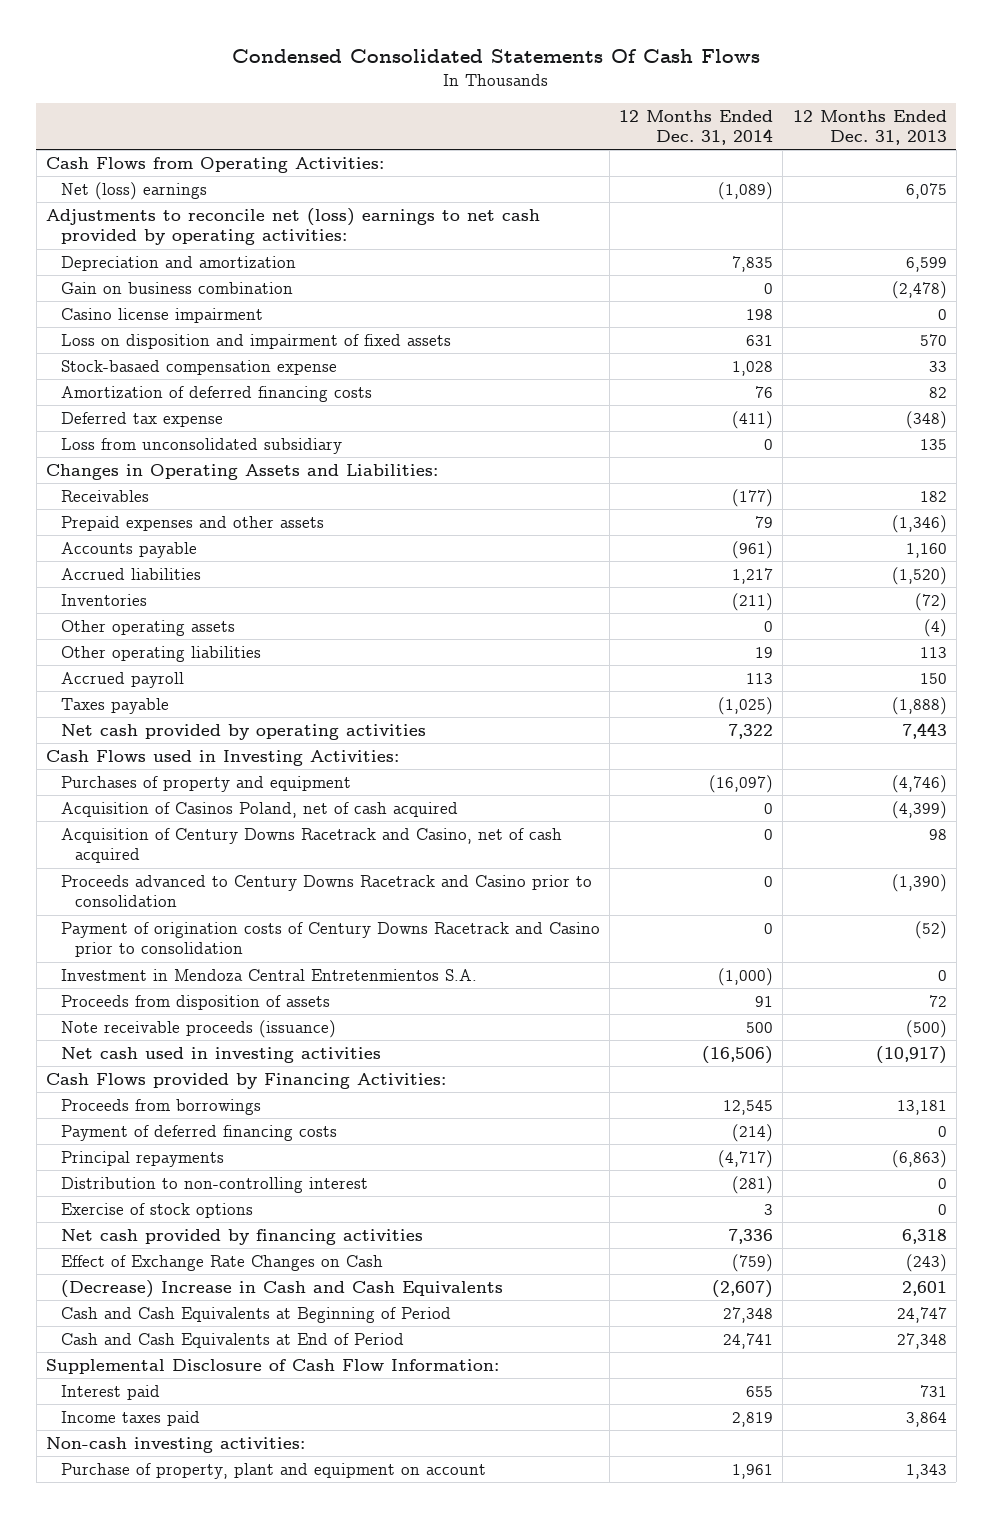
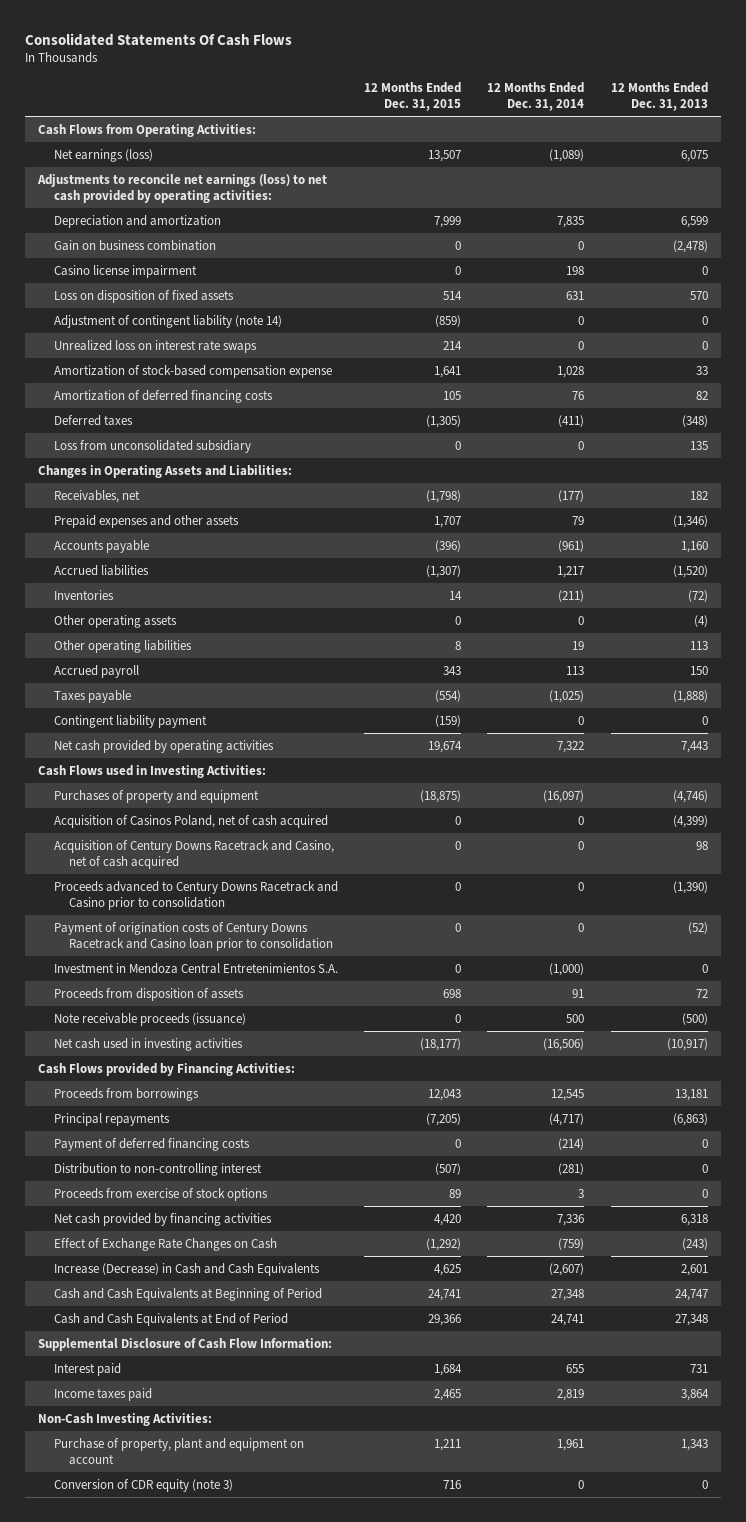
[232,48,761,63] Condensed Consolidated Statements Of Cash Flows -> [24,32,292,46] Consolidated Statements Of Cash Flows
none -> [364,81,462,111] 12 Months Ended Dec. 31, 2015
[60,182,207,201] Net (loss) earnings -> [53,148,153,162] Net earnings (loss)
[45,208,540,246] Adjustments to reconcile net (loss) earnings to net cash provided by operating activities: -> [36,173,327,203] Adjustments to reconcile net earnings (loss) to net cash provided by operating activities:
[60,334,451,350] Loss on disposition and impairment of fixed assets -> [53,289,234,303] Loss on disposition of fixed assets
none -> [53,314,282,328] Adjustment of contingent liability (note 14)
none -> [53,339,257,353] Unrealized loss on interest rate swaps
[60,360,337,376] Stock-basaed compensation expense -> [53,364,332,378] Amortization of stock-based compensation expense
[60,412,223,428] Deferred tax expense -> [53,414,133,426] Deferred taxes
[60,490,149,503] Receivables -> [53,489,140,503] Receivables, net
none -> [53,714,207,728] Contingent liability payment
[60,922,600,958] Payment of origination costs of Century Downs Racetrack and Casino prior to consolidation -> [53,921,334,951] Payment of origination costs of Century Downs Racetrack and Casino loan prior to consolidation
[60,969,477,982] Investment in Mendoza Central Entretenmientos S.A. -> [53,962,338,974] Investment in Mendoza Central Entretenimientos S.A.
[60,1125,337,1142] Payment of deferred financing costs -> [53,1137,250,1151] Payment of deferred financing costs
[60,1203,253,1219] Exercise of stock options -> [53,1187,268,1201] Proceeds from exercise of stock options
[60,1280,503,1299] (Decrease) Increase in Cash and Cash Equivalents -> [53,1262,320,1276] Increase (Decrease) in Cash and Cash Equivalents
[45,1437,305,1454] Non-cash investing activities: -> [37,1412,212,1426] Non-Cash Investing Activities:
none -> [53,1478,233,1492] Conversion of CDR equity (note 3)

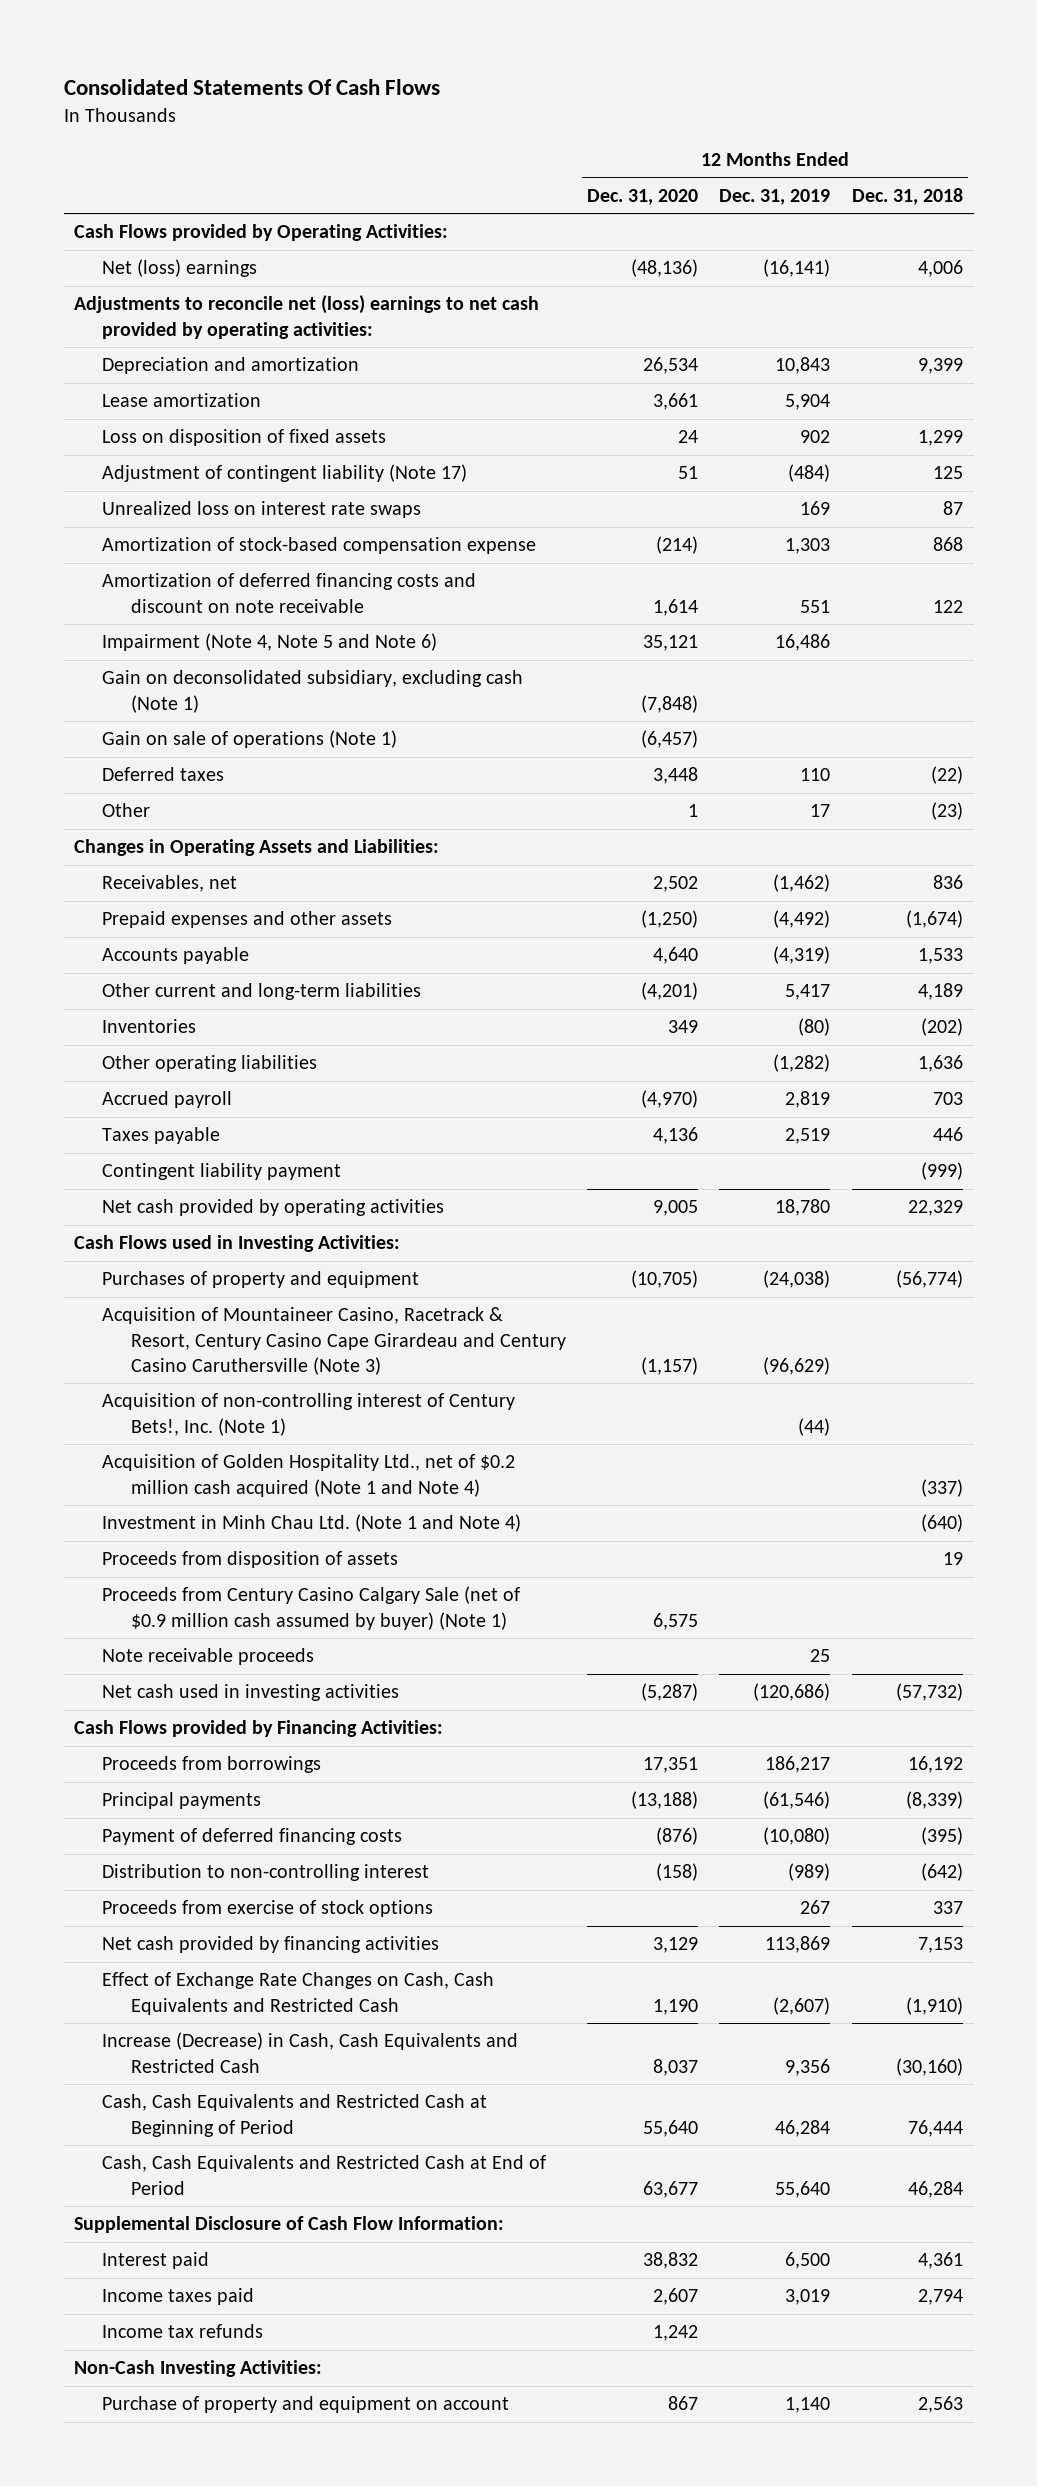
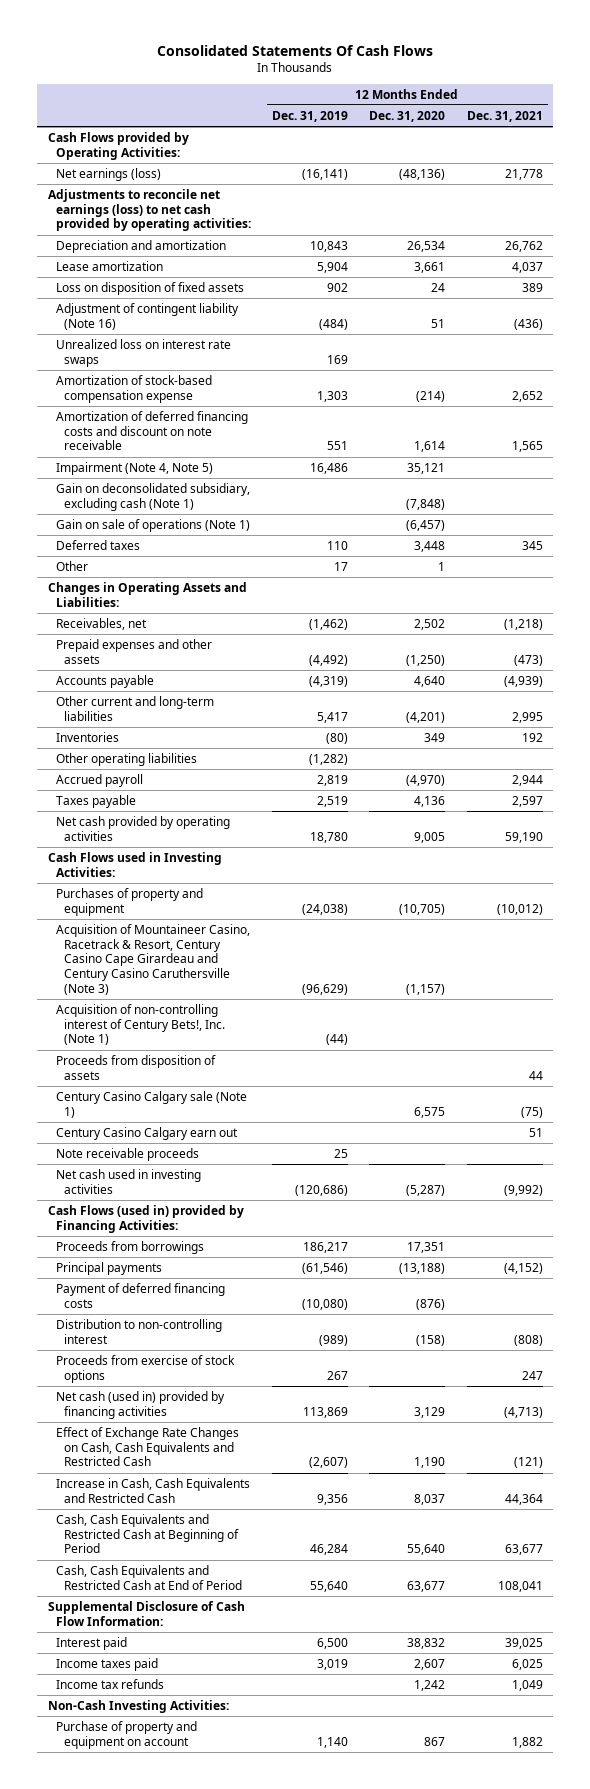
[851,187,963,205] Dec. 31, 2018 -> none
none -> [466,110,543,122] Dec. 31, 2021
[102,259,258,278] Net (loss) earnings -> [55,167,161,181] Net earnings (loss)
[74,295,540,339] Adjustments to reconcile net (loss) earnings to net cash provided by operating activities: -> [47,188,251,232] Adjustments to reconcile net earnings (loss) to net cash provided by operating activities:
[102,464,468,483] Adjustment of contingent liability (Note 17) -> [55,302,239,330] Adjustment of contingent liability (Note 16)
[102,633,438,652] Impairment (Note 4, Note 5 and Note 6) -> [55,461,213,475] Impairment (Note 4, Note 5)
[102,1163,342,1181] Contingent liability payment -> none
[102,1454,516,1497] Acquisition of Golden Hospitality Ltd., net of $0.2 million cash acquired (Note 1 and Note 4) -> none
[102,1514,522,1533] Investment in Minh Chau Ltd. (Note 1 and Note 4) -> none
[102,1586,521,1630] Proceeds from Century Casino Calgary Sale (net of $0.9 million cash assumed by buyer) (Note 1) -> [55,1090,247,1118] Century Casino Calgary sale (Note 1)
none -> [55,1126,238,1140] Century Casino Calgary earn out
[74,1720,444,1738] Cash Flows provided by Financing Activities: -> [47,1204,244,1233] Cash Flows (used in) provided by Financing Activities:
[102,1936,440,1954] Net cash provided by financing activities -> [55,1390,225,1419] Net cash (used in) provided by financing activities
[102,2032,519,2073] Increase (Decrease) in Cash, Cash Equivalents and Restricted Cash -> [55,1477,250,1503] Increase in Cash, Cash Equivalents and Restricted Cash

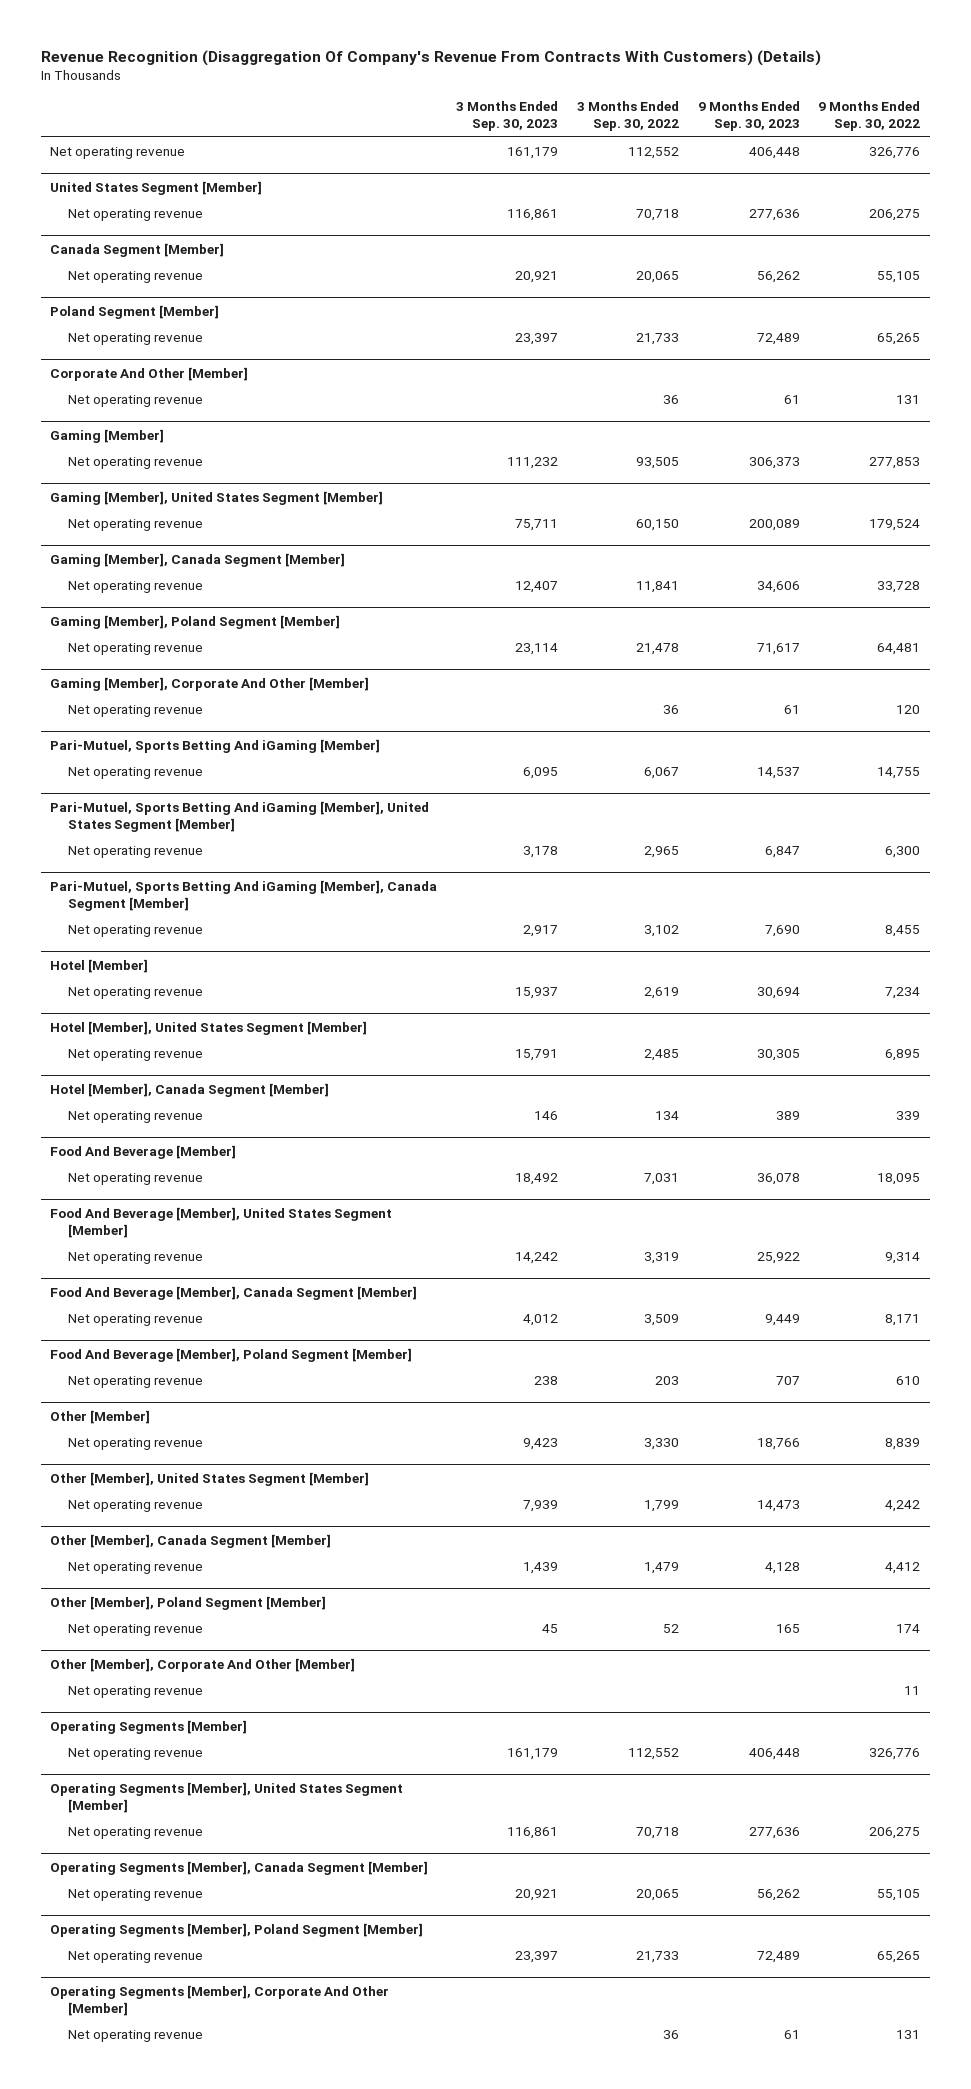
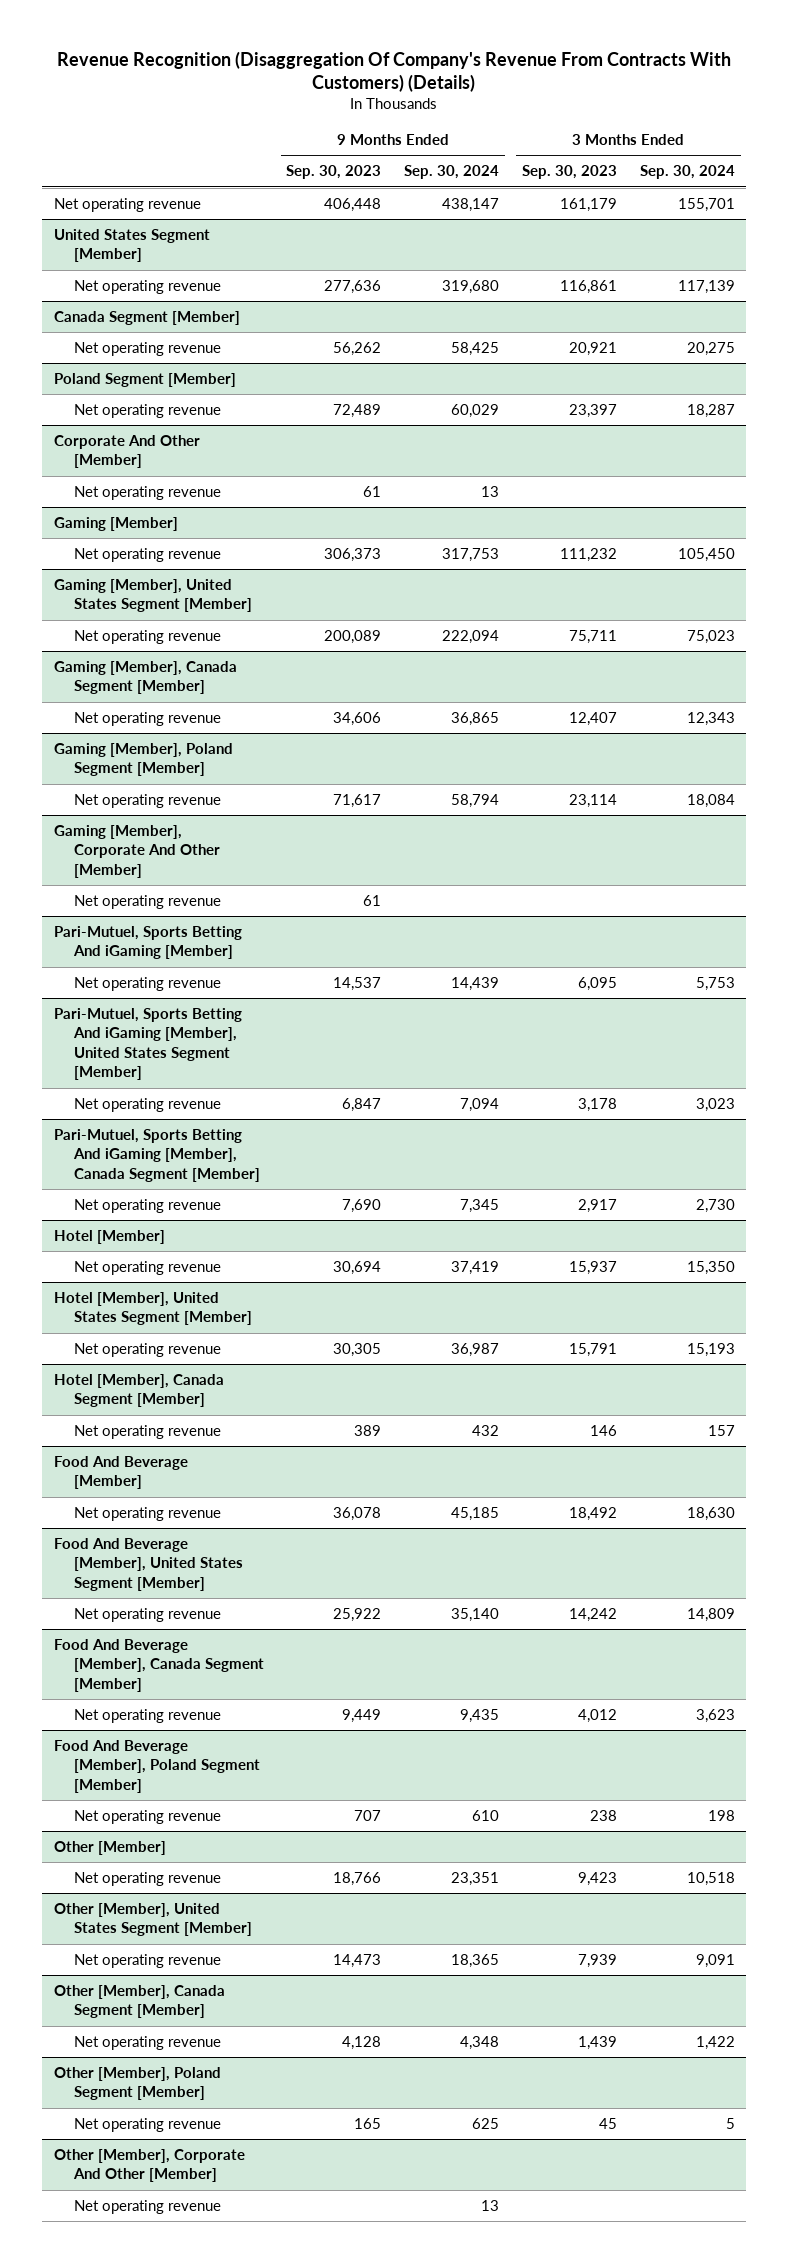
[576,100,679,132] 3 Months Ended Sep. 30, 2022 -> none
[818,100,921,132] 9 Months Ended Sep. 30, 2022 -> none
none -> [404,165,500,180] Sep. 30, 2024
none -> [639,165,735,180] Sep. 30, 2024
[50,1719,248,1734] Operating Segments [Member] -> none
[68,1748,204,1761] Net operating revenue -> none
[50,1781,404,1813] Operating Segments [Member], United States Segment [Member] -> none
[68,1827,204,1840] Net operating revenue -> none
[50,1860,429,1875] Operating Segments [Member], Canada Segment [Member] -> none
[68,1889,204,1902] Net operating revenue -> none
[50,1922,424,1937] Operating Segments [Member], Poland Segment [Member] -> none
[68,1951,204,1964] Net operating revenue -> none
[50,1984,390,2016] Operating Segments [Member], Corporate And Other [Member] -> none
[68,2030,204,2043] Net operating revenue -> none

